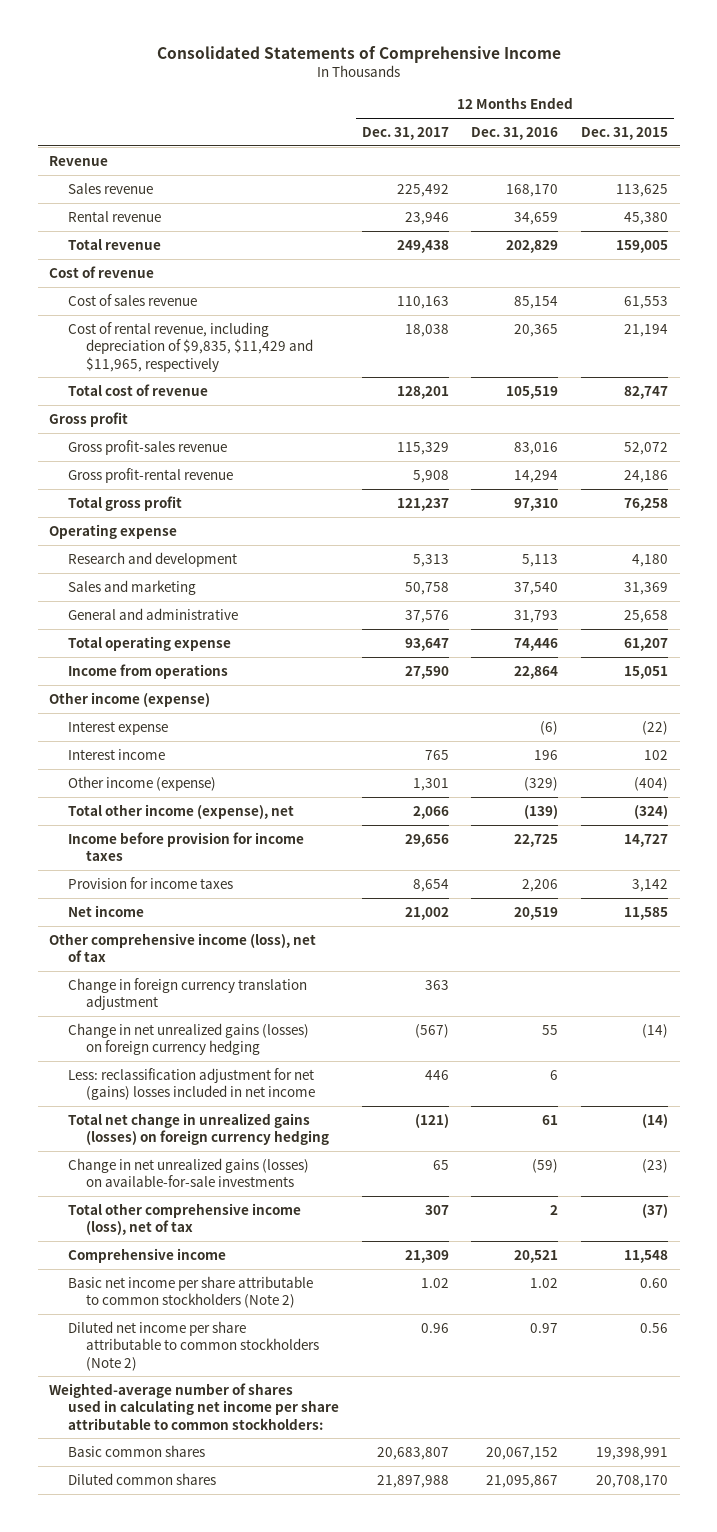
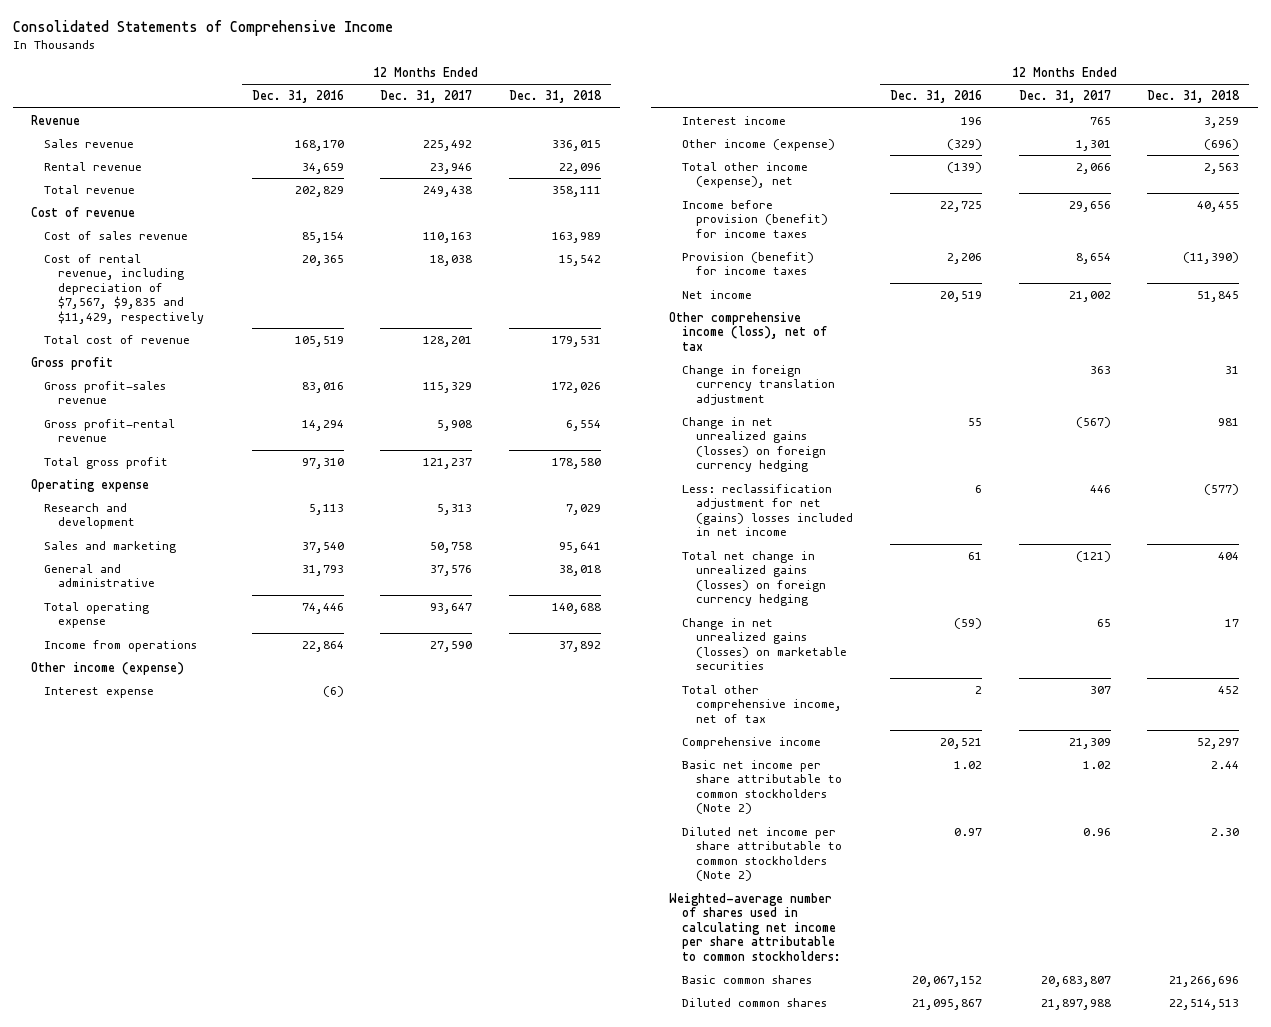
[581,126,669,140] Dec. 31, 2015 -> none
none -> [509,90,603,104] Dec. 31, 2018
[67,321,314,372] Cost of rental revenue, including depreciation of $9,835, $11,429 and $11,965, respectively -> [44,253,204,324] Cost of rental revenue, including depreciation of $7,567, $9,835 and $11,429, respectively
[67,831,304,862] Income before provision for income taxes -> [682,199,828,238] Income before provision (benefit) for income taxes
[67,876,233,889] Provision for income taxes -> [682,251,815,276] Provision (benefit) for income taxes
[67,1157,309,1188] Change in net unrealized gains (losses) on available-for-sale investments -> [682,617,847,671] Change in net unrealized gains (losses) on marketable securities
[67,1202,301,1236] Total other comprehensive income (loss), net of tax -> [682,684,842,723] Total other comprehensive income, net of tax

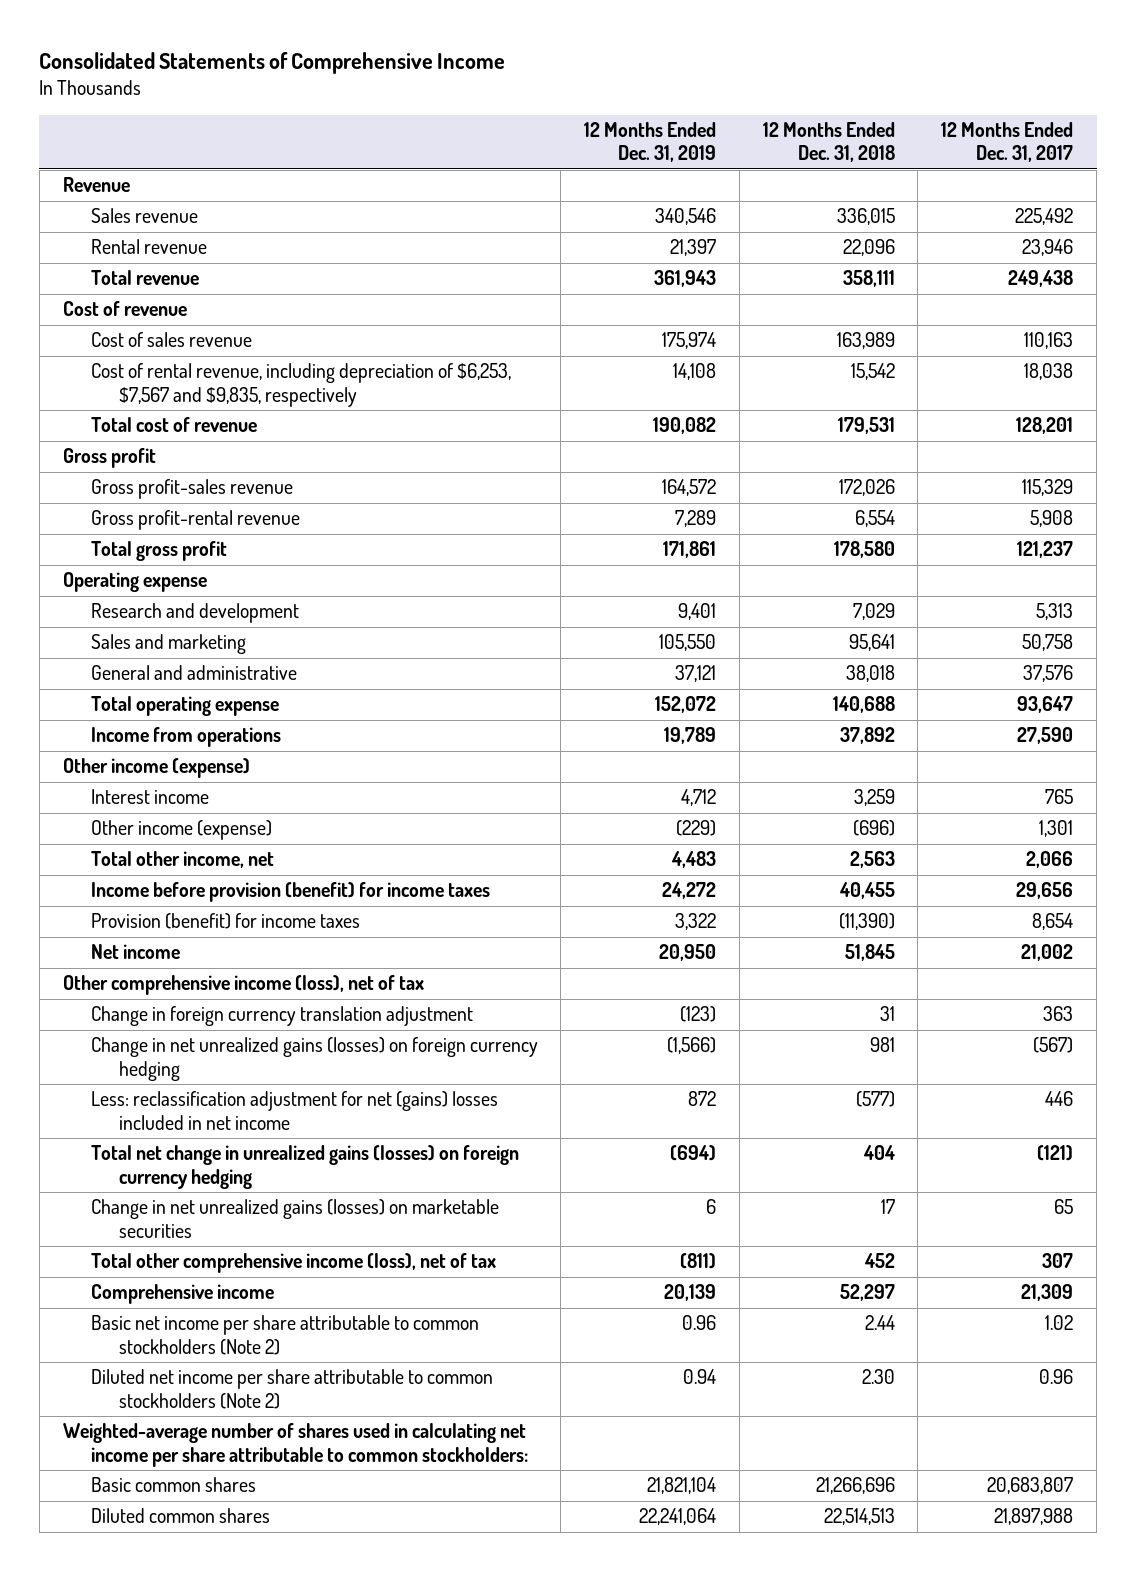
[251,90,344,104] Dec. 31, 2016 -> none
none -> [584,121,717,163] 12 Months Ended Dec. 31, 2019
[44,253,204,324] Cost of rental revenue, including depreciation of $7,567, $9,835 and $11,429, respectively -> [90,363,511,407] Cost of rental revenue, including depreciation of $6,253, $7,567 and $9,835, respectively
[44,686,155,698] Interest expense -> none
[682,161,809,189] Total other income (expense), net -> [90,851,274,869] Total other income, net
[682,684,842,723] Total other comprehensive income, net of tax -> [90,1253,496,1274] Total other comprehensive income (loss), net of tax

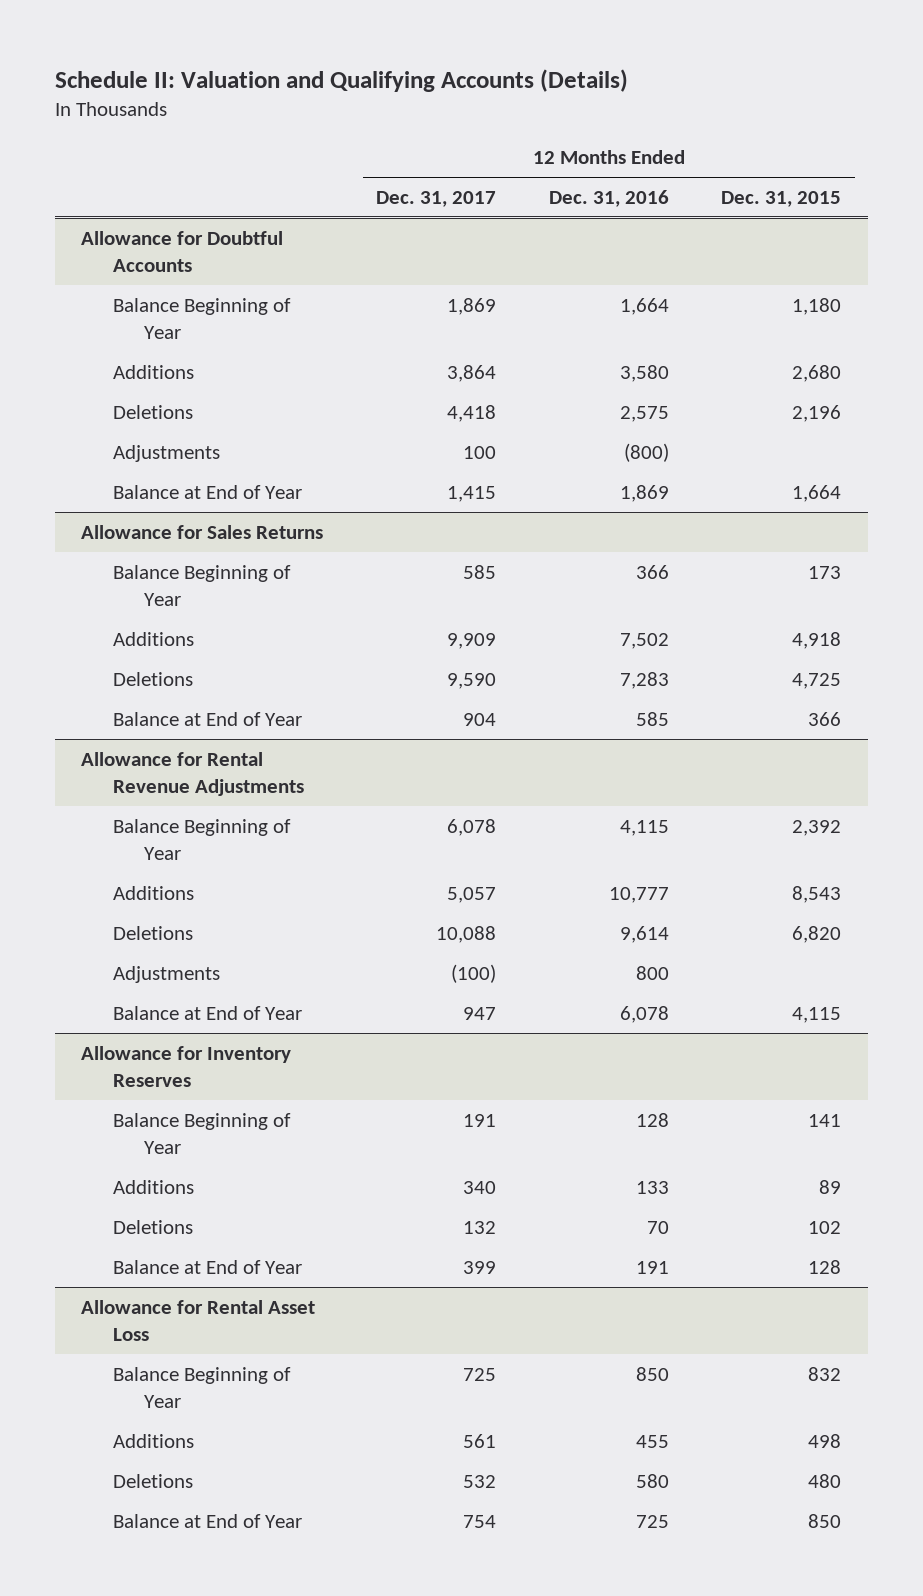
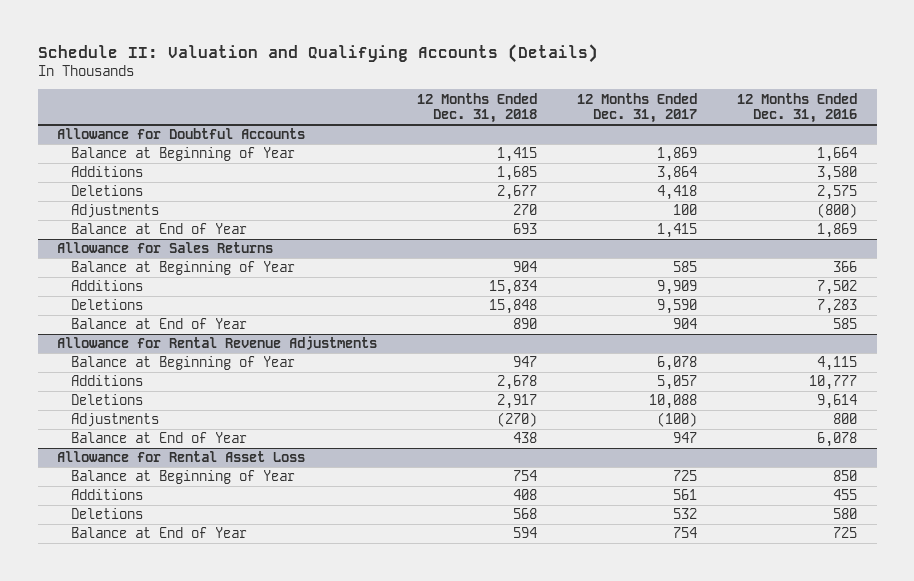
[721,190,842,207] Dec. 31, 2015 -> none
none -> [417,92,538,124] 12 Months Ended Dec. 31, 2018
[112,297,291,340] Balance Beginning of Year -> [71,147,296,162] Balance at Beginning of Year
[112,564,291,607] Balance Beginning of Year -> [71,261,296,276] Balance at Beginning of Year
[112,818,291,861] Balance Beginning of Year -> [71,356,296,371] Balance at Beginning of Year
[81,1045,292,1088] Allowance for Inventory Reserves -> none
[112,1112,291,1155] Balance Beginning of Year -> none
[112,1179,194,1194] Additions -> none
[112,1219,193,1234] Deletions -> none
[112,1259,302,1274] Balance at End of Year -> none
[112,1366,291,1409] Balance Beginning of Year -> [71,470,296,485] Balance at Beginning of Year

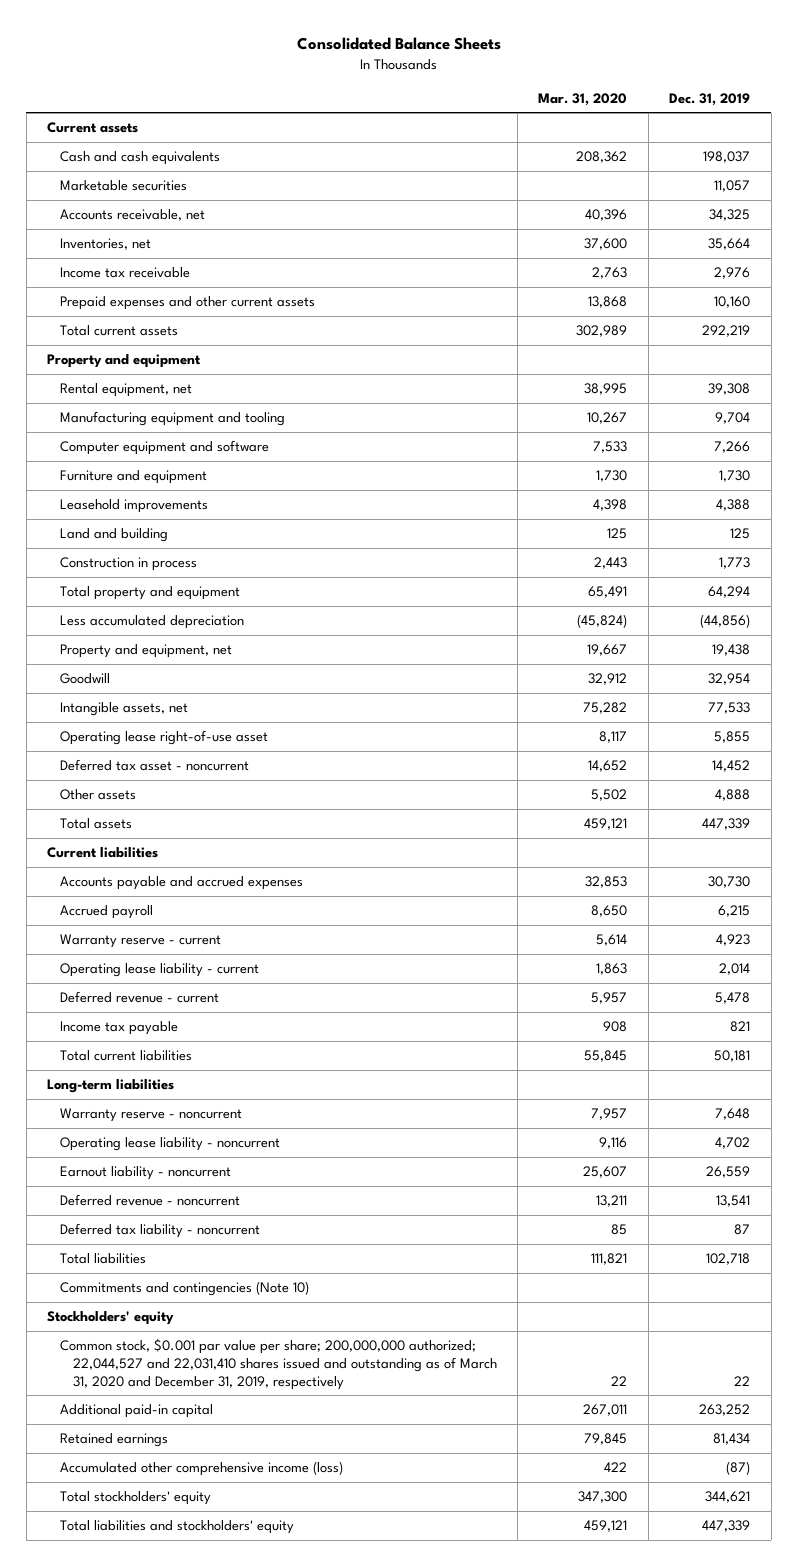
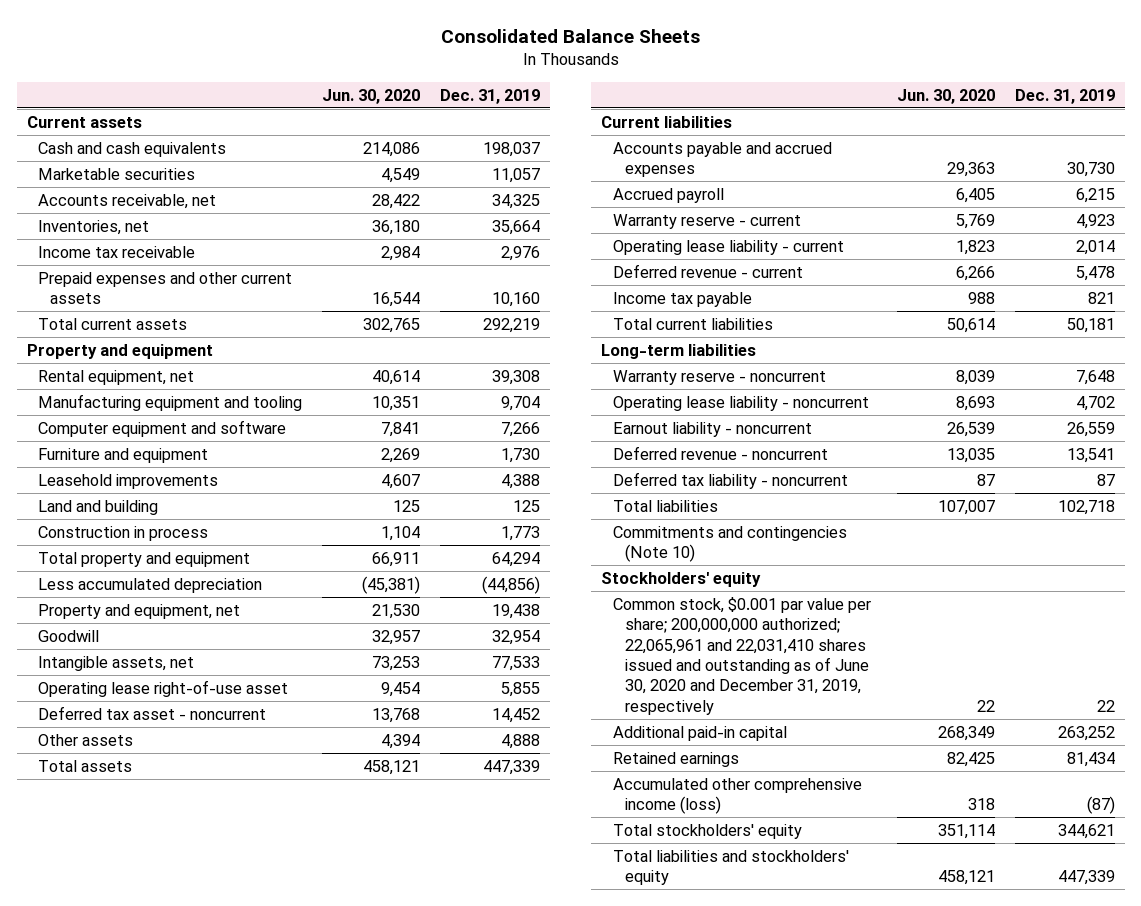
[538,92,628,106] Mar. 31, 2020 -> none
none -> [322,88,421,104] Jun. 30, 2020
[60,1338,497,1390] Common stock, $0.001 par value per share; 200,000,000 authorized; 22,044,527 and 22,031,410 shares issued and outstanding as of March 31, 2020 and December 31, 2019, respectively -> [613,596,872,715] Common stock, $0.001 par value per share; 200,000,000 authorized; 22,065,961 and 22,031,410 shares issued and outstanding as of June 30, 2020 and December 31, 2019, respectively

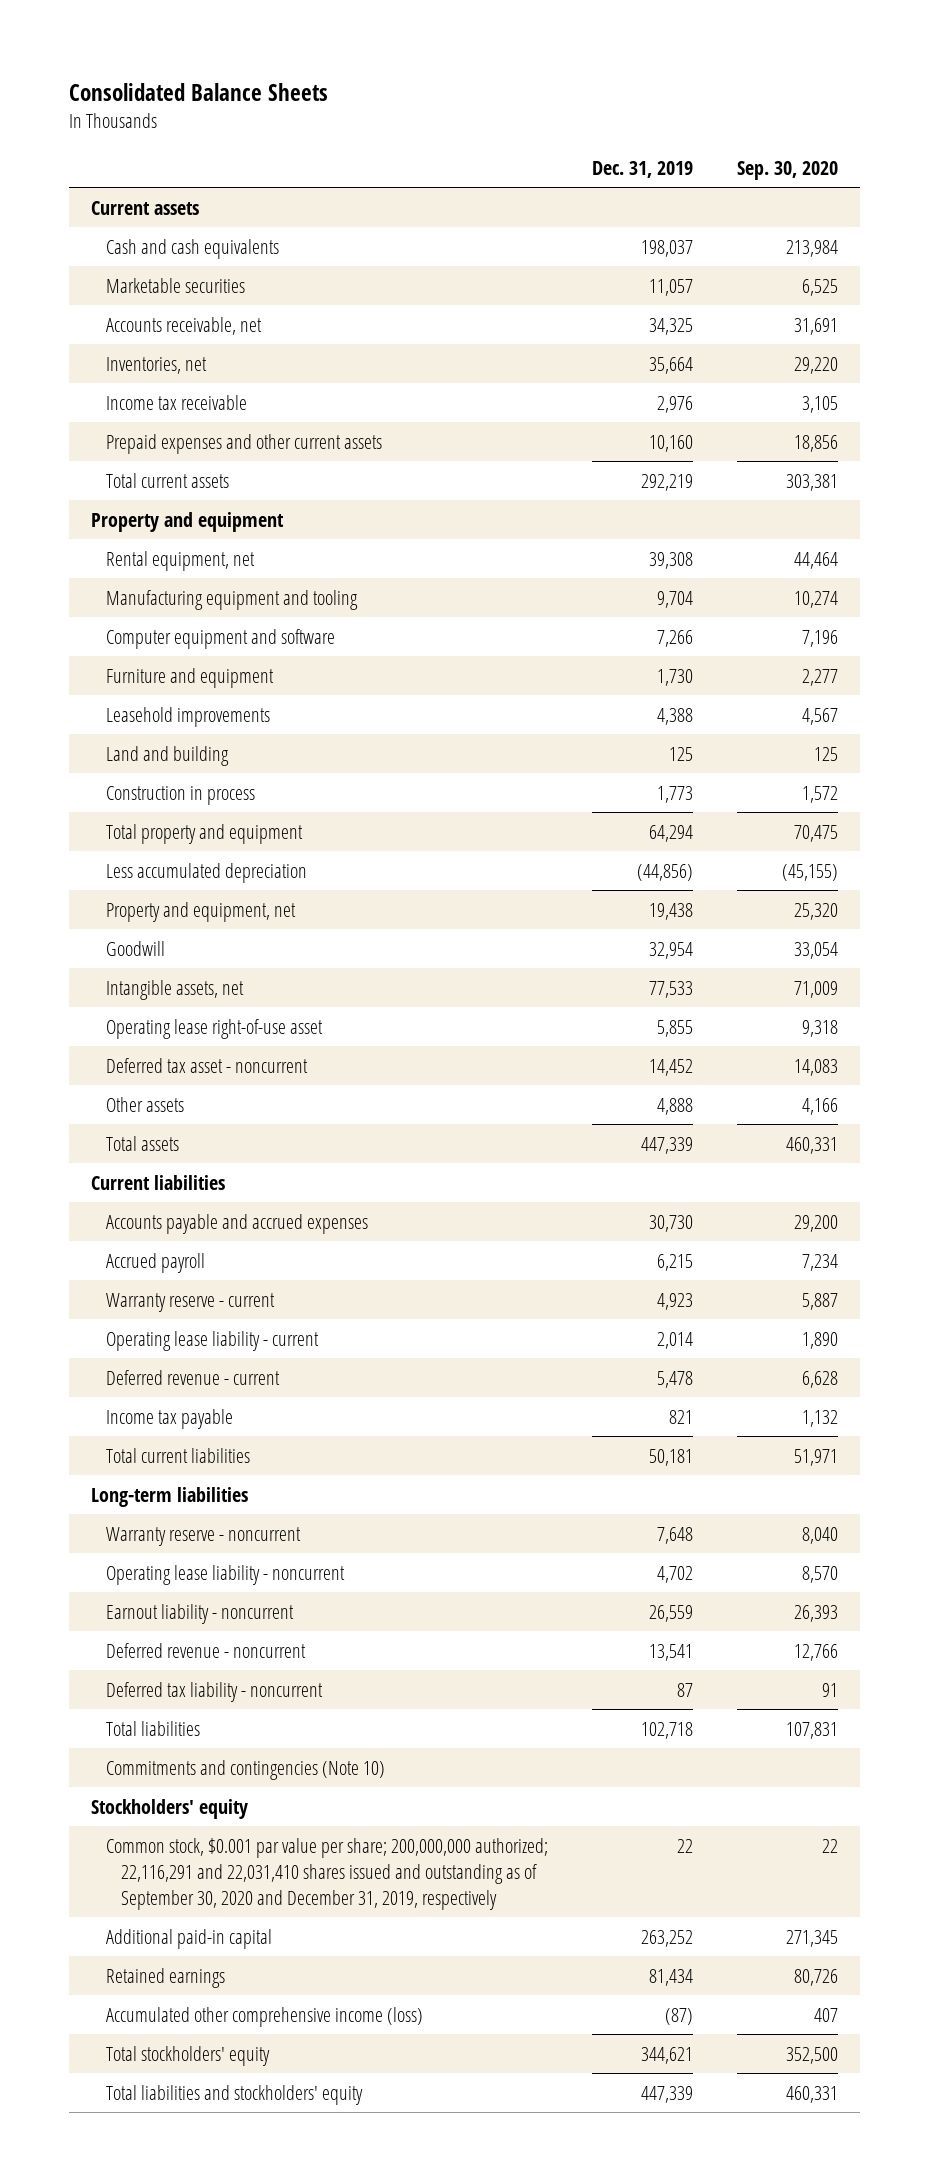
[322,88,421,104] Jun. 30, 2020 -> none
none -> [737,160,839,180] Sep. 30, 2020
[613,596,872,715] Common stock, $0.001 par value per share; 200,000,000 authorized; 22,065,961 and 22,031,410 shares issued and outstanding as of June 30, 2020 and December 31, 2019, respectively -> [106,1837,549,1910] Common stock, $0.001 par value per share; 200,000,000 authorized; 22,116,291 and 22,031,410 shares issued and outstanding as of September 30, 2020 and December 31, 2019, respectively

